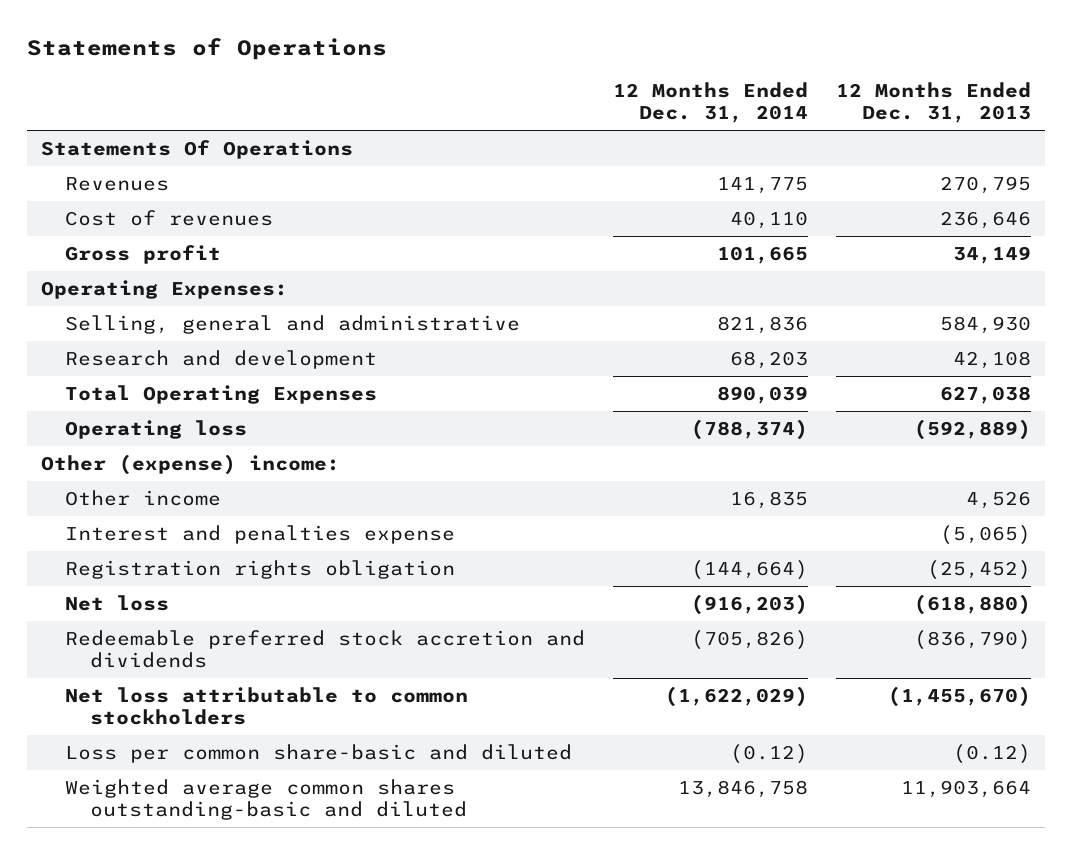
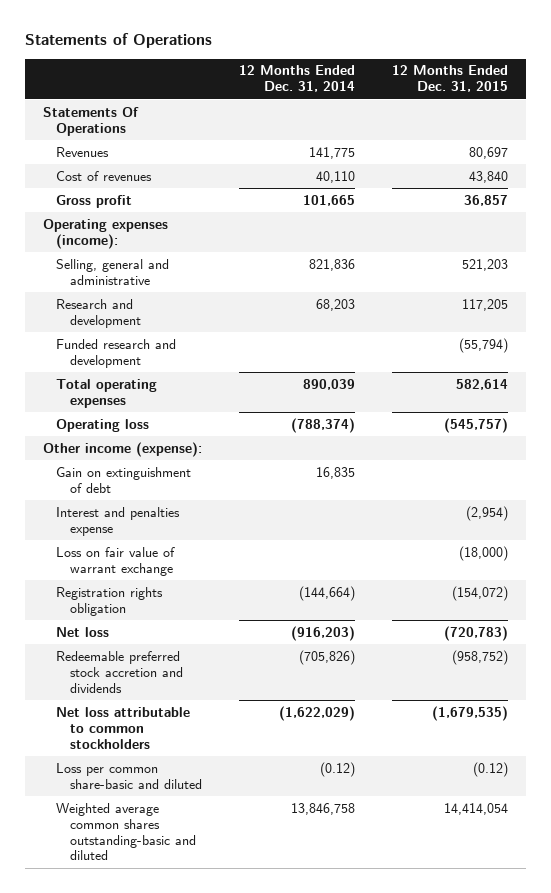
[836,82,1032,124] 12 Months Ended Dec. 31, 2013 -> none
none -> [391,65,508,93] 12 Months Ended Dec. 31, 2015
[40,279,288,299] Operating Expenses: -> [43,218,169,249] Operating expenses (income):
none -> [56,338,177,368] Funded research and development
[65,384,378,404] Total Operating Expenses -> [56,378,158,408] Total operating expenses
[40,453,340,475] Other (expense) income: -> [43,441,203,457] Other income (expense):
[65,489,222,506] Other income -> [56,466,192,493] Gain on extinguishment of debt
none -> [56,546,176,576] Loss on fair value of warrant exchange

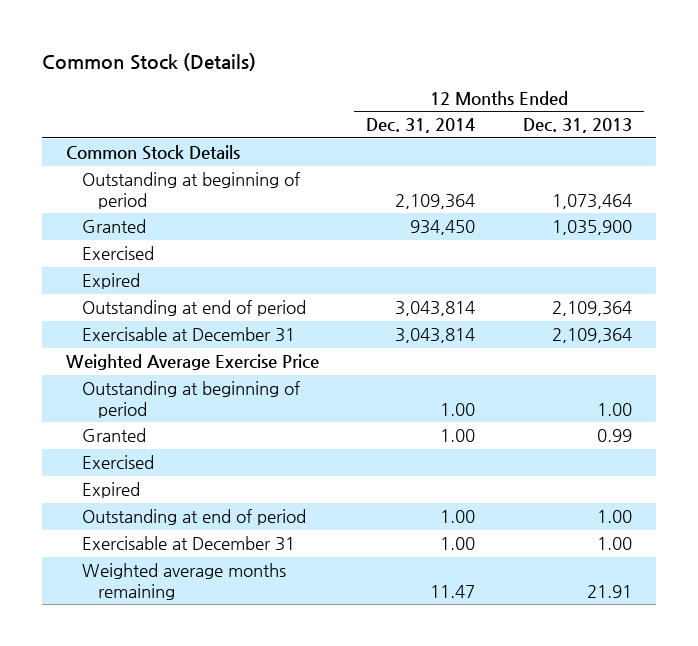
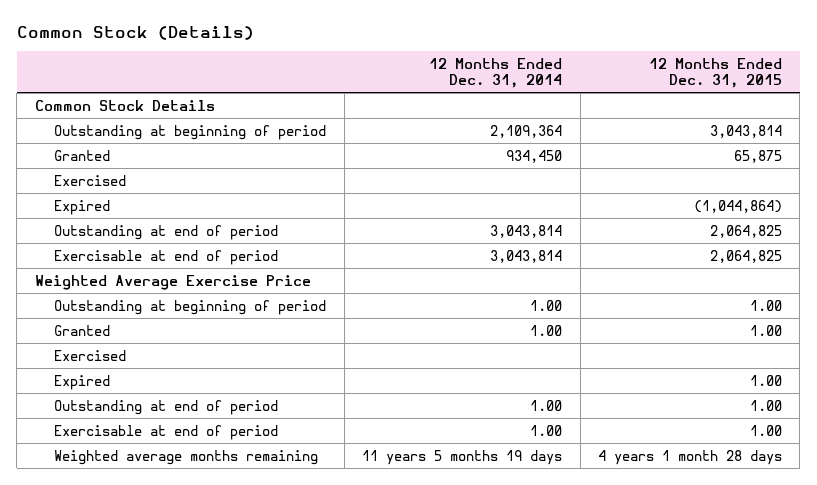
[522,118,632,134] Dec. 31, 2013 -> none
none -> [648,58,782,88] 12 Months Ended Dec. 31, 2015
[81,327,295,343] Exercisable at December 31 -> [54,249,279,265] Exercisable at end of period
[81,536,295,552] Exercisable at December 31 -> [54,424,279,440] Exercisable at end of period
[430,584,476,598] 11.47 -> [362,449,563,465] 11 years 5 months 19 days

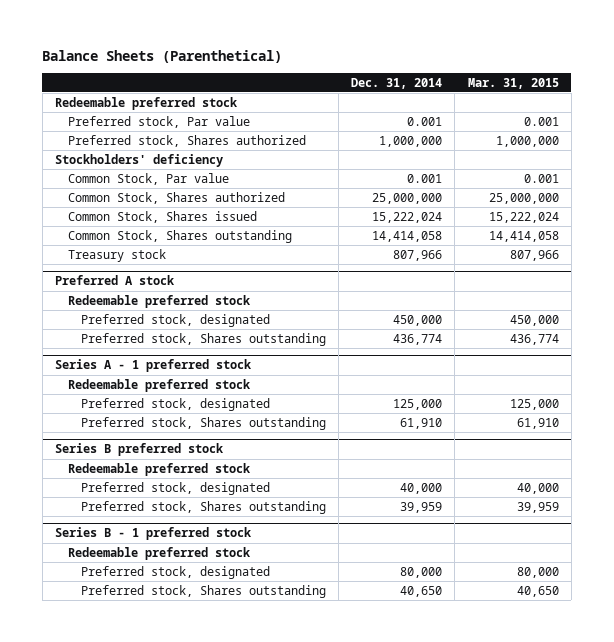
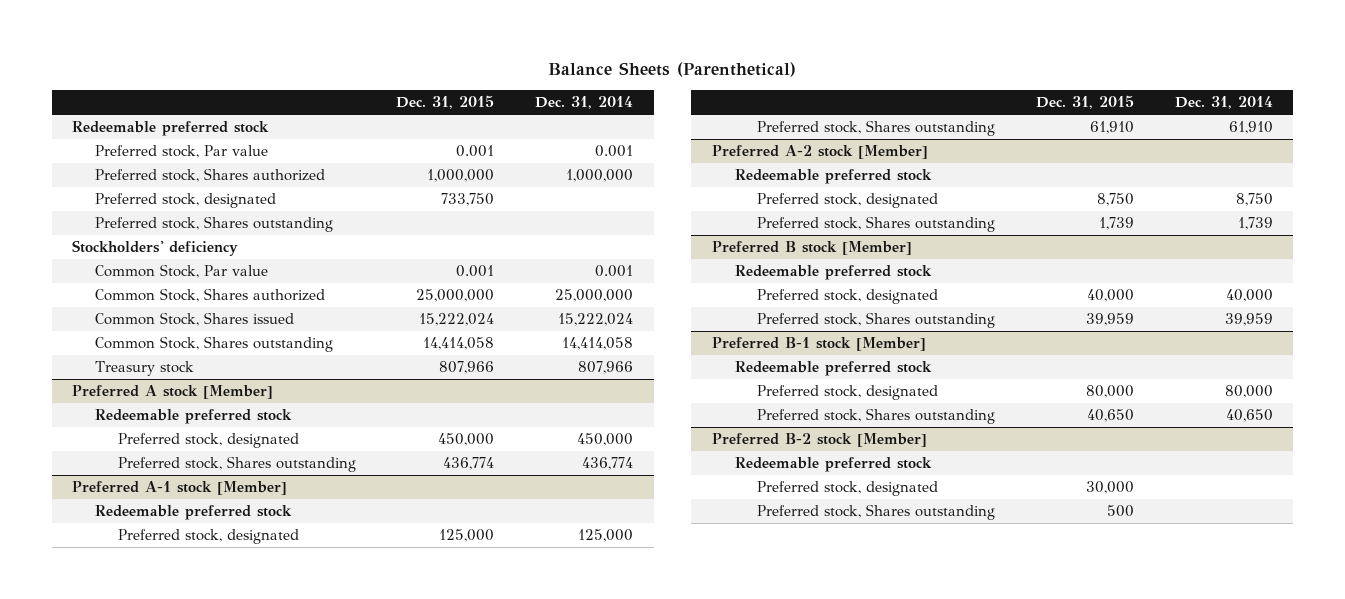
[467,77,559,89] Mar. 31, 2015 -> none
none -> [396,95,495,110] Dec. 31, 2015
none -> [94,193,276,209] Preferred stock, designated
none -> [94,216,333,233] Preferred stock, Shares outstanding
[54,275,175,286] Preferred A stock -> [71,385,273,400] Preferred A stock [Member]
[54,359,252,373] Series A - 1 preferred stock -> [71,481,287,496] Preferred A-1 stock [Member]
[54,443,224,457] Series B preferred stock -> none
none -> [711,145,928,160] Preferred A-2 stock [Member]
none -> [757,193,939,209] Preferred stock, designated
none -> [757,216,996,233] Preferred stock, Shares outstanding
none -> [711,241,912,256] Preferred B stock [Member]
none -> [734,265,932,281] Redeemable preferred stock
[54,527,252,541] Series B - 1 preferred stock -> [711,337,926,352] Preferred B-1 stock [Member]
none -> [711,433,927,448] Preferred B-2 stock [Member]
none -> [734,457,932,473] Redeemable preferred stock
none -> [757,481,939,497] Preferred stock, designated
none -> [757,504,996,521] Preferred stock, Shares outstanding

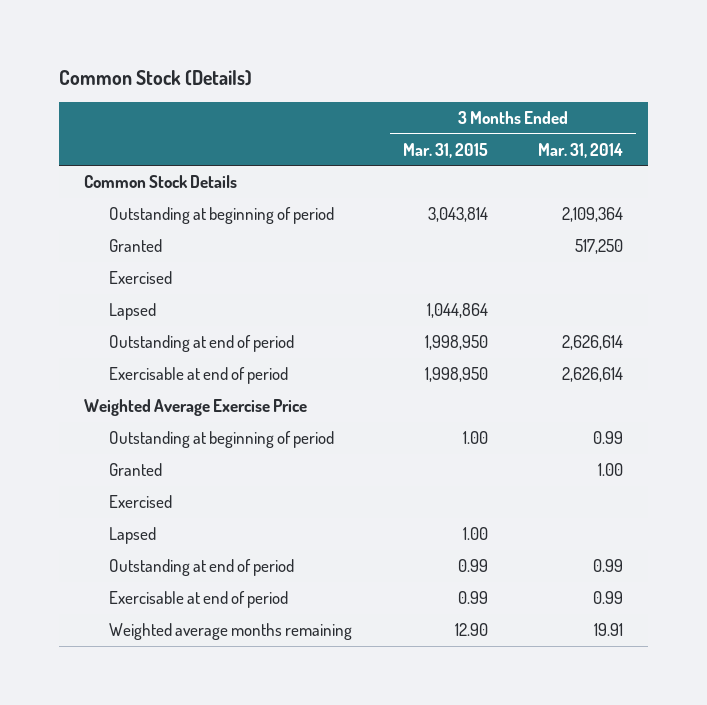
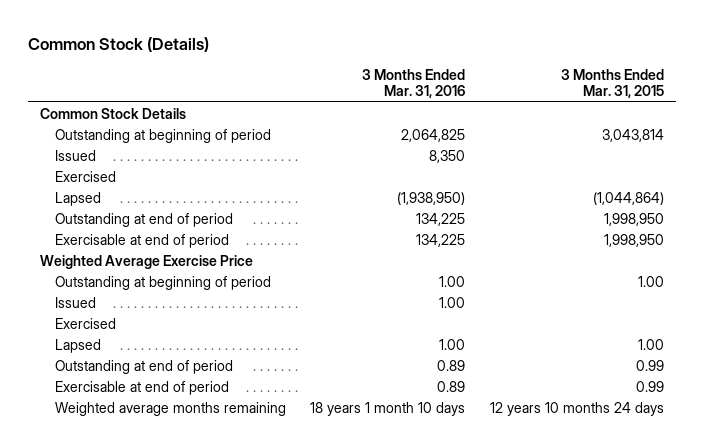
[537,142,623,158] Mar. 31, 2014 -> none
none -> [362,68,466,99] 3 Months Ended Mar. 31, 2016
[109,238,163,252] Granted -> none
none -> [55,149,97,161] Issued
[426,302,488,318] 1,044,864 -> [592,191,664,205] (1,044,864)
[109,462,163,476] Granted -> [55,296,97,308] Issued
[454,622,488,636] 12.90 -> [489,401,664,416] 12 years 10 months 24 days

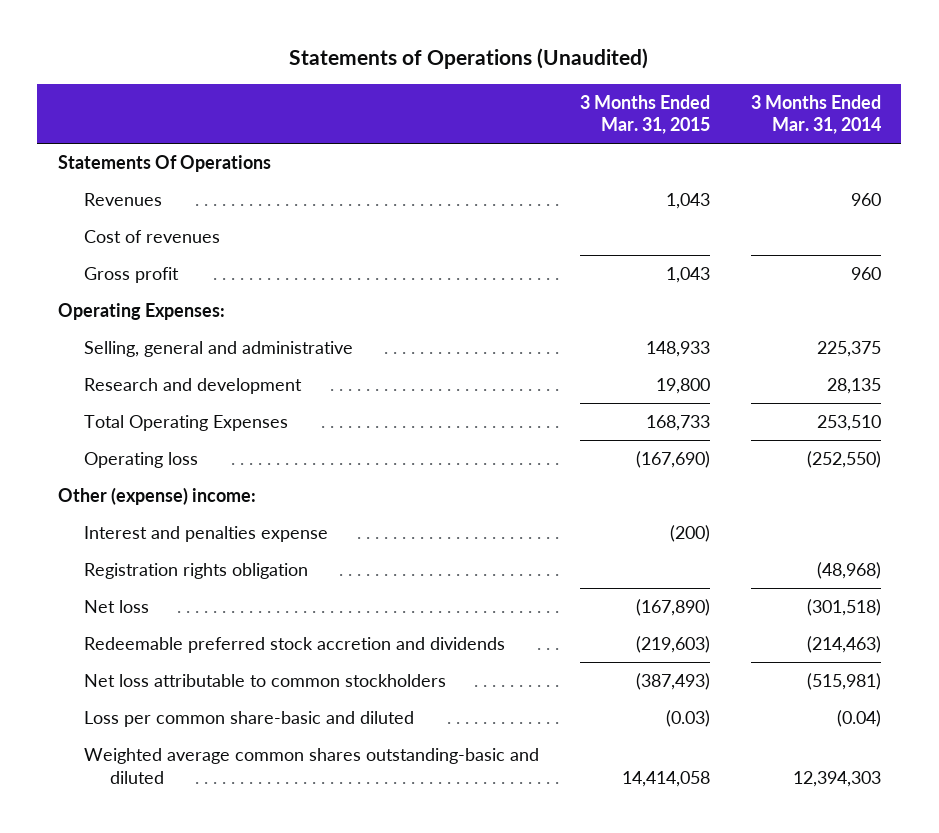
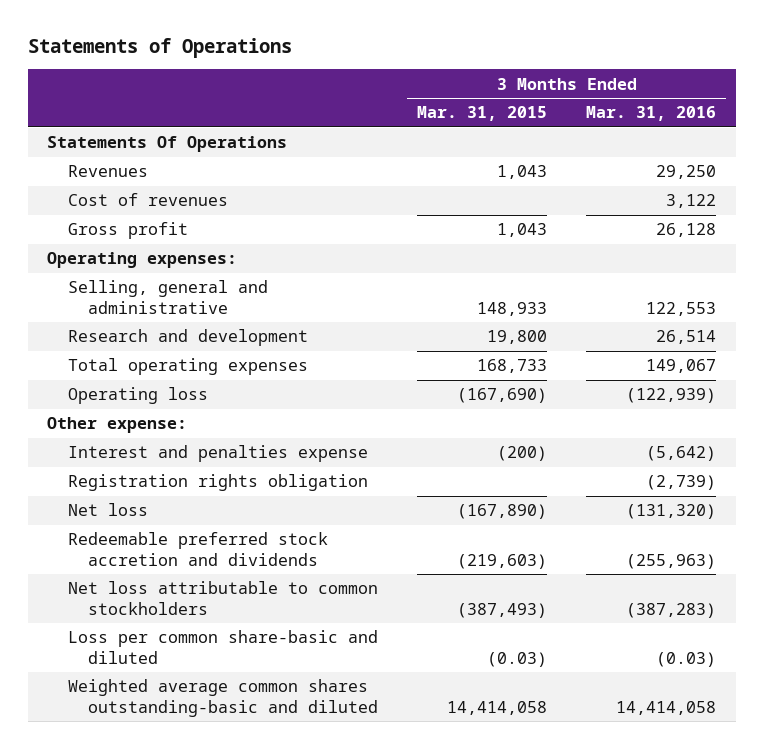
[289,48,649,70] Statements of Operations (Unaudited) -> [27,38,292,59] Statements of Operations
[750,94,881,135] 3 Months Ended Mar. 31, 2014 -> none
none -> [586,106,717,122] Mar. 31, 2016
[57,303,225,321] Operating Expenses: -> [47,252,238,269] Operating expenses:
[83,415,288,432] Total Operating Expenses -> [67,358,308,376] Total operating expenses
[57,487,256,506] Other (expense) income: -> [47,417,188,434] Other expense:

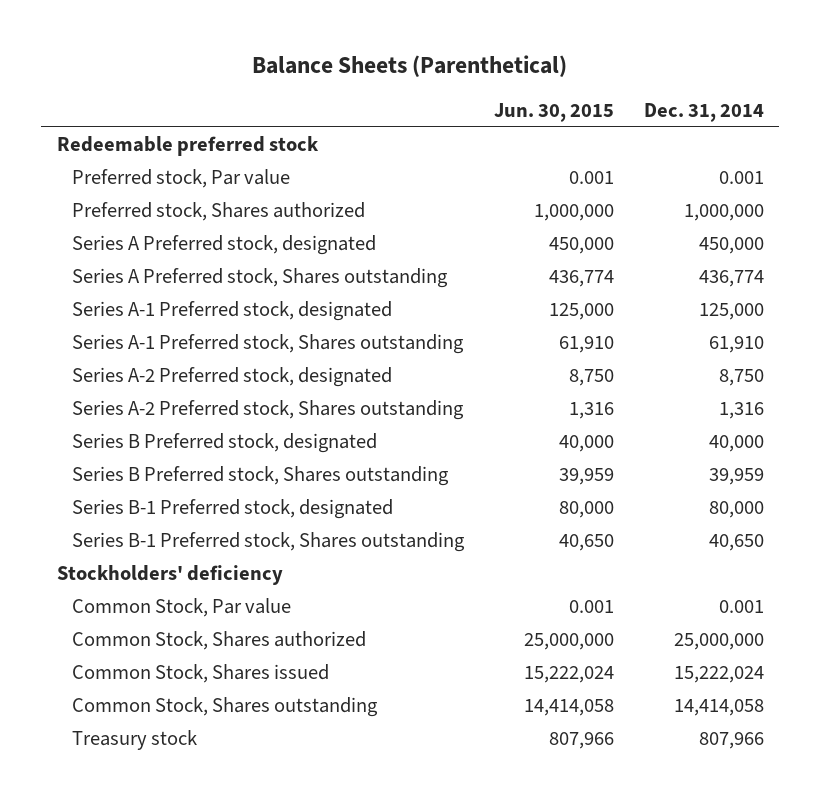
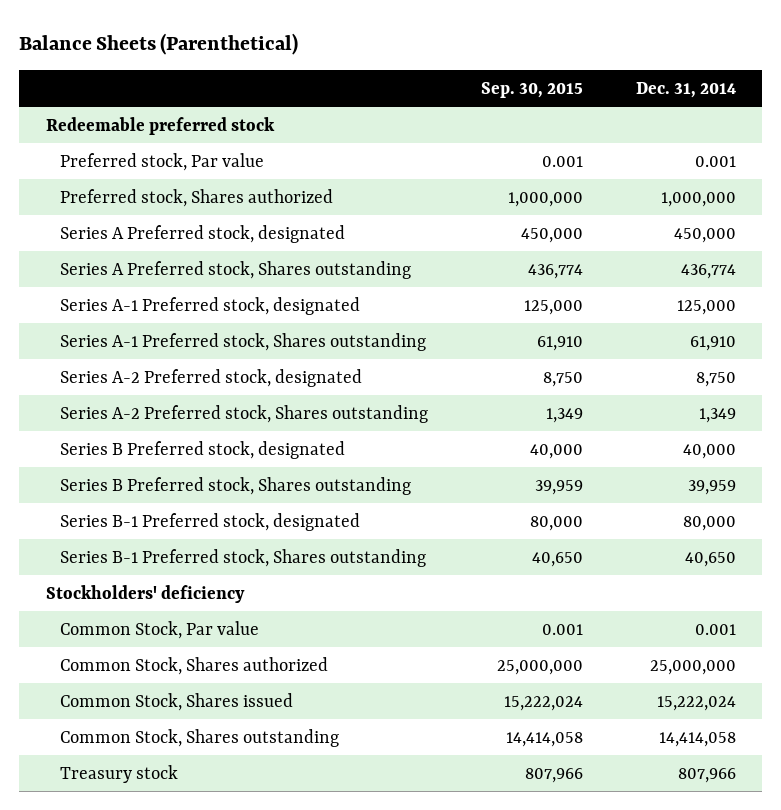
[493,103,614,123] Jun. 30, 2015 -> none
none -> [480,82,583,99] Sep. 30, 2015
[718,402,764,420] 1,316 -> [698,407,736,423] 1,349

